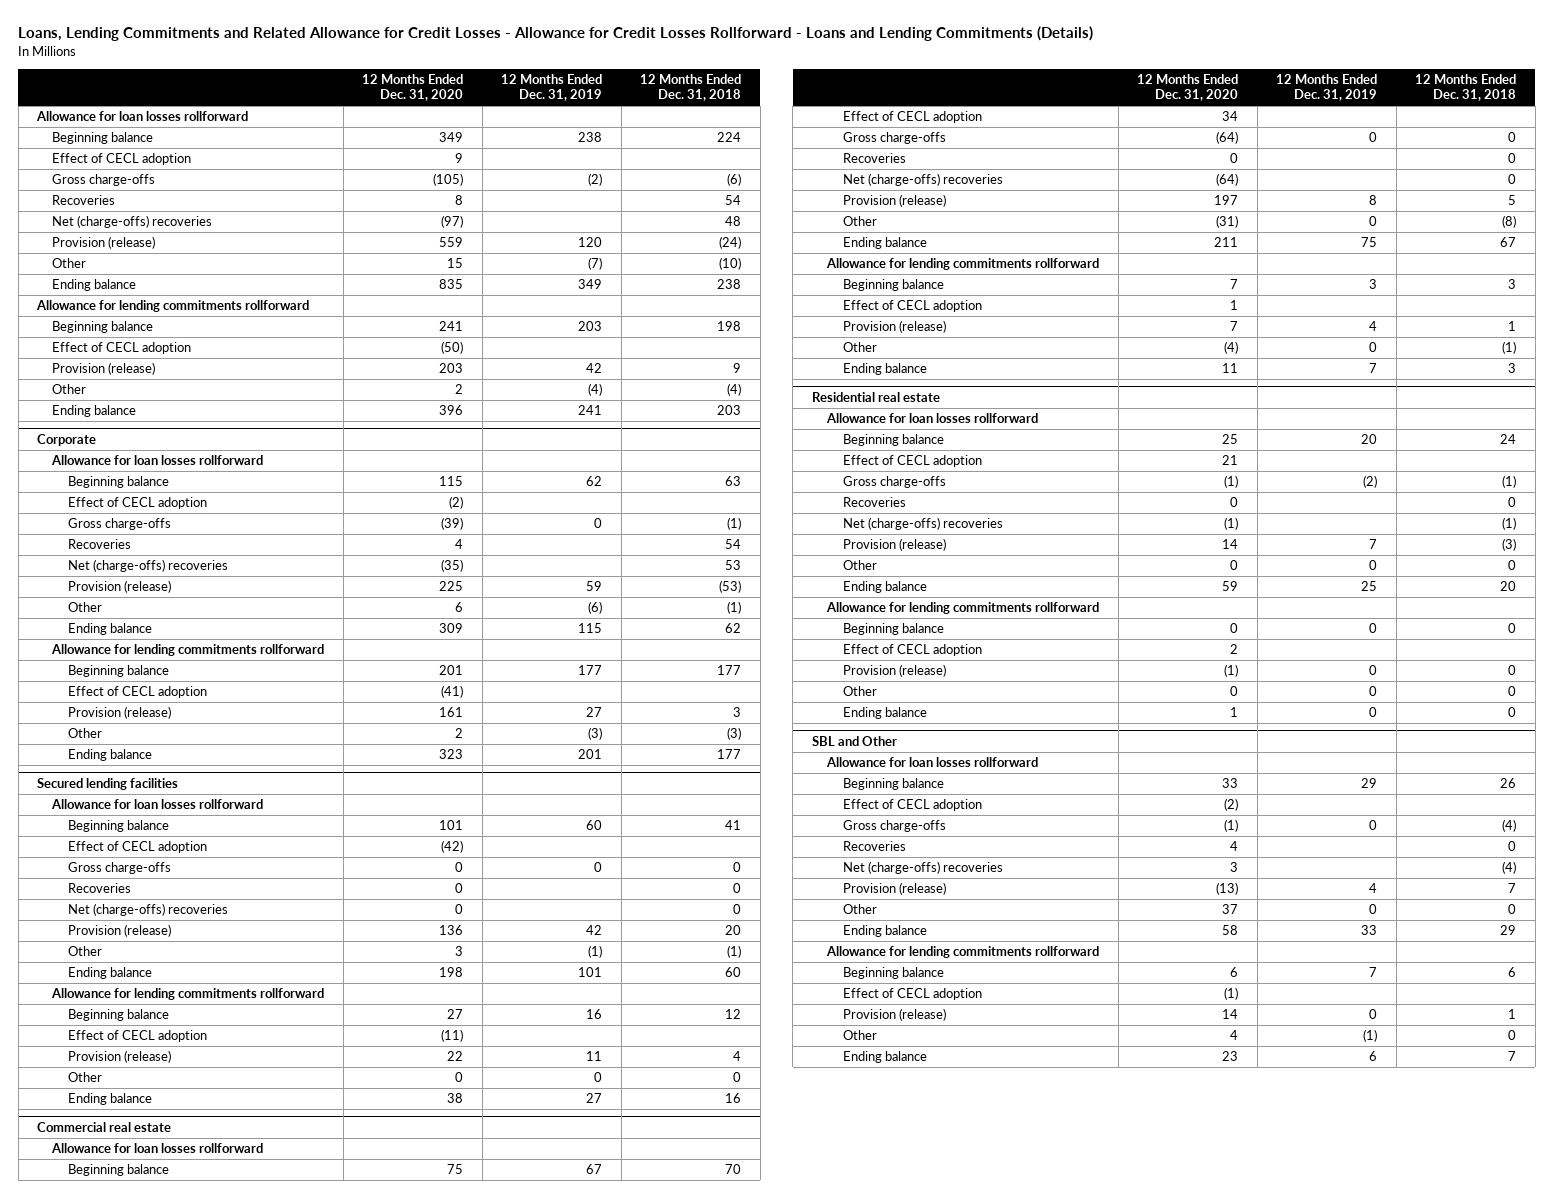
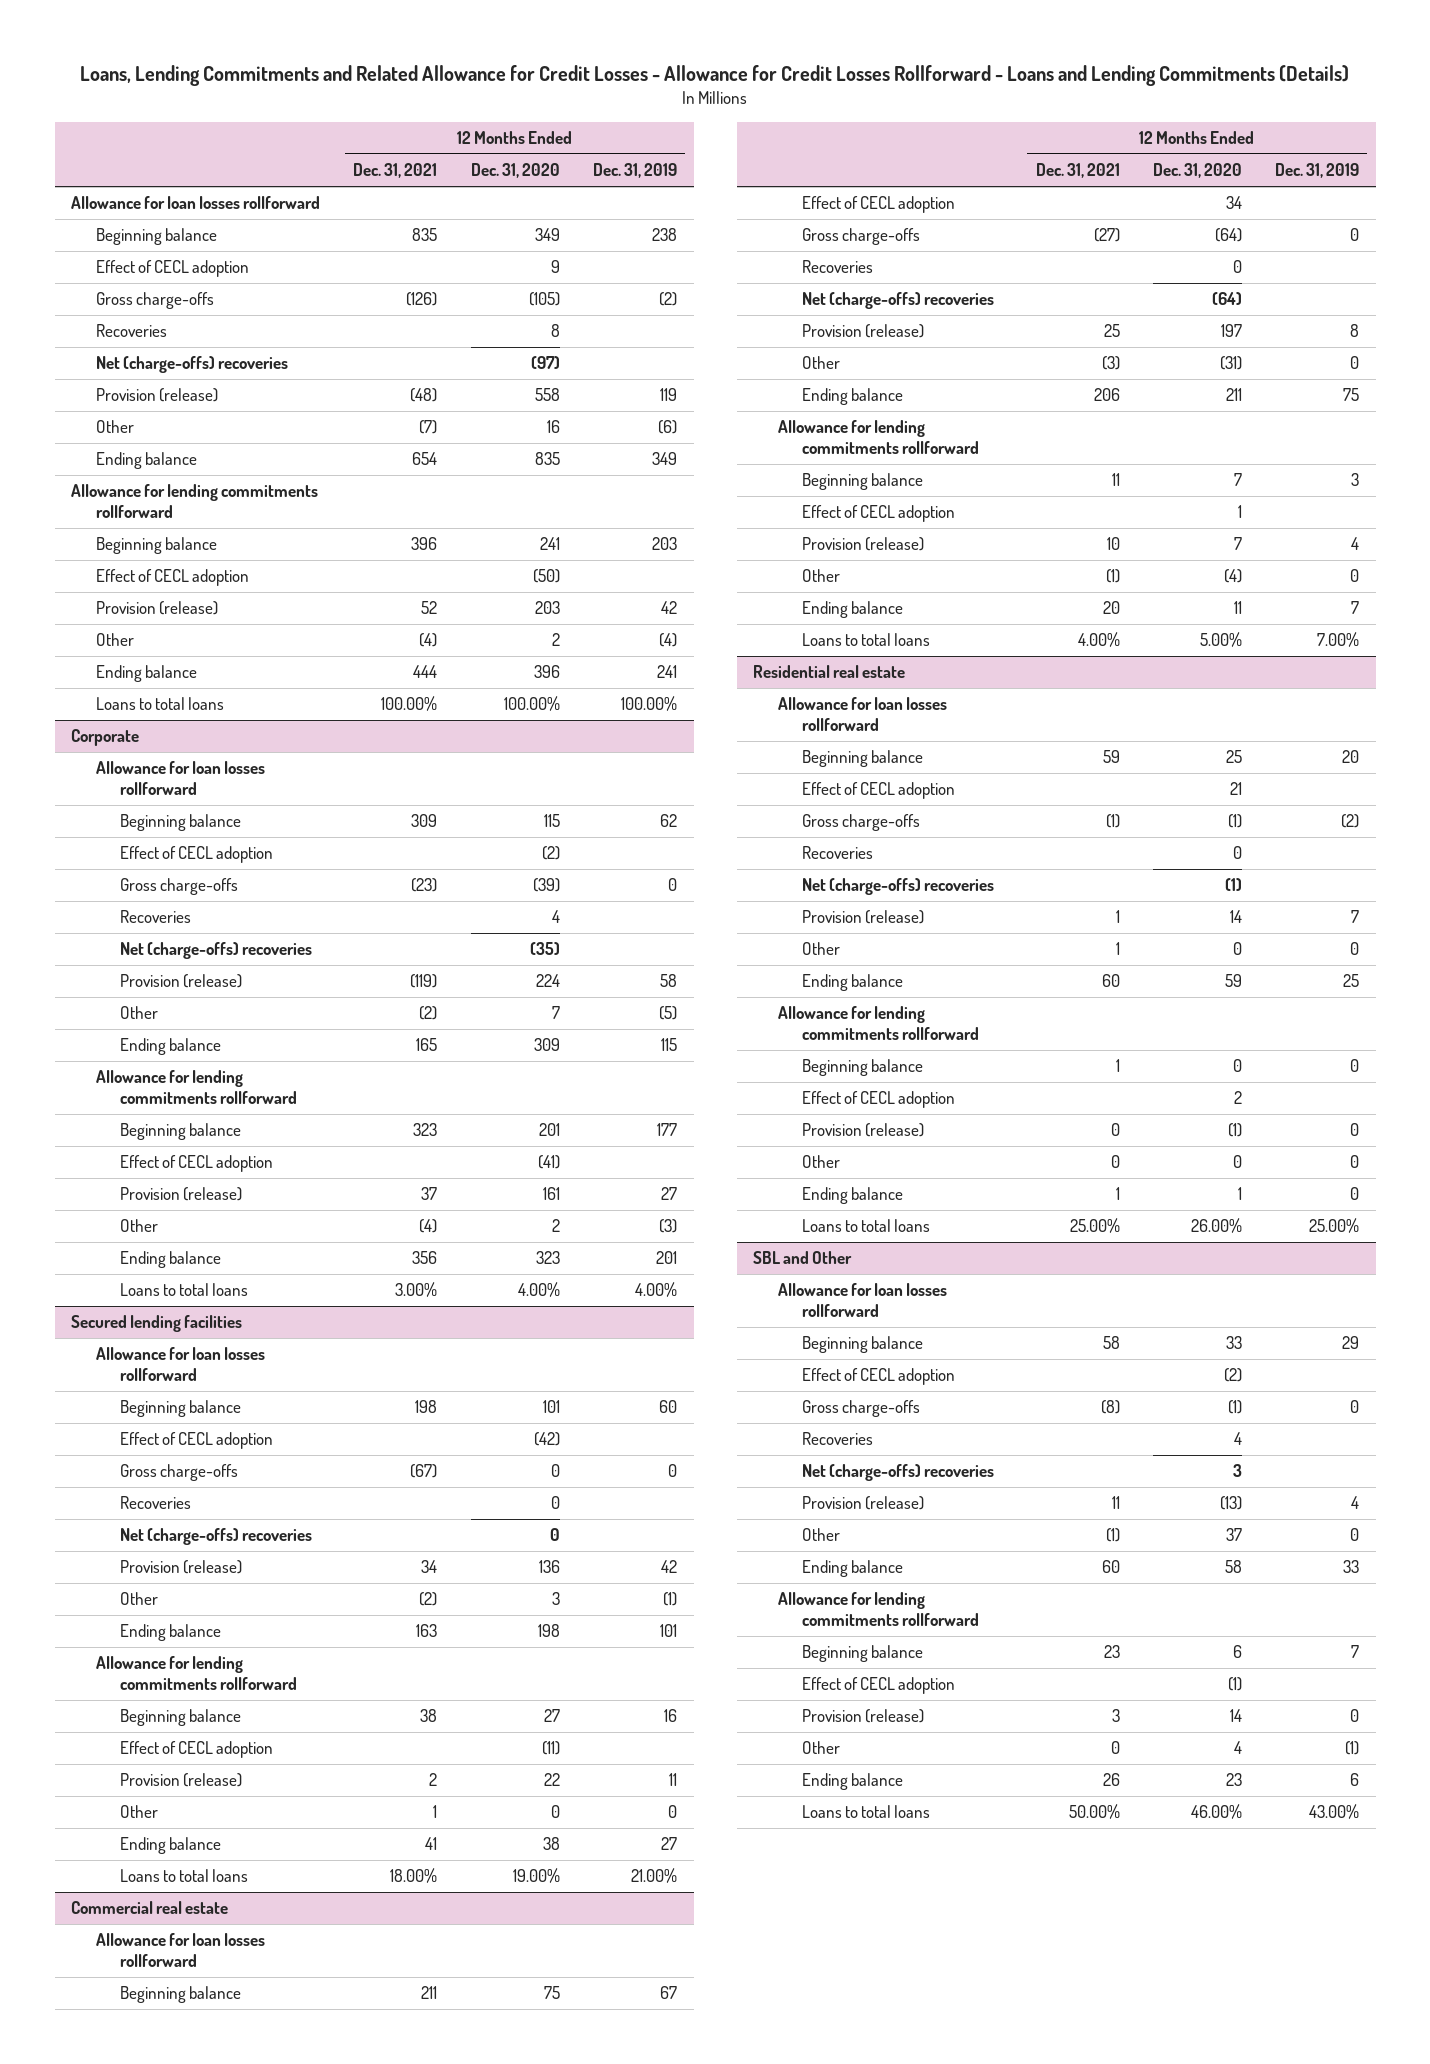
[640,73,742,102] 12 Months Ended Dec. 31, 2018 -> none
none -> [353,163,438,179] Dec. 31, 2021
[439,237,464,248] 559 -> [534,388,560,402] 558
[578,237,603,248] 120 -> [660,388,678,402] 119
[447,258,464,269] 15 -> [546,420,560,434] 16
[588,257,603,271] (7) -> [658,420,678,435] (6)
none -> [95,697,224,711] Loans to total loans
[439,581,464,592] 225 -> [535,974,560,988] 224
[586,581,603,592] 59 -> [660,974,678,988] 58
[455,602,464,613] 6 -> [551,1006,560,1020] 7
[588,601,603,615] (6) -> [659,1006,678,1021] (5)
none -> [119,1283,248,1297] Loans to total loans
none -> [119,1869,248,1883] Loans to total loans
none -> [802,633,931,647] Loans to total loans
none -> [802,1219,931,1233] Loans to total loans
none -> [802,1805,931,1819] Loans to total loans

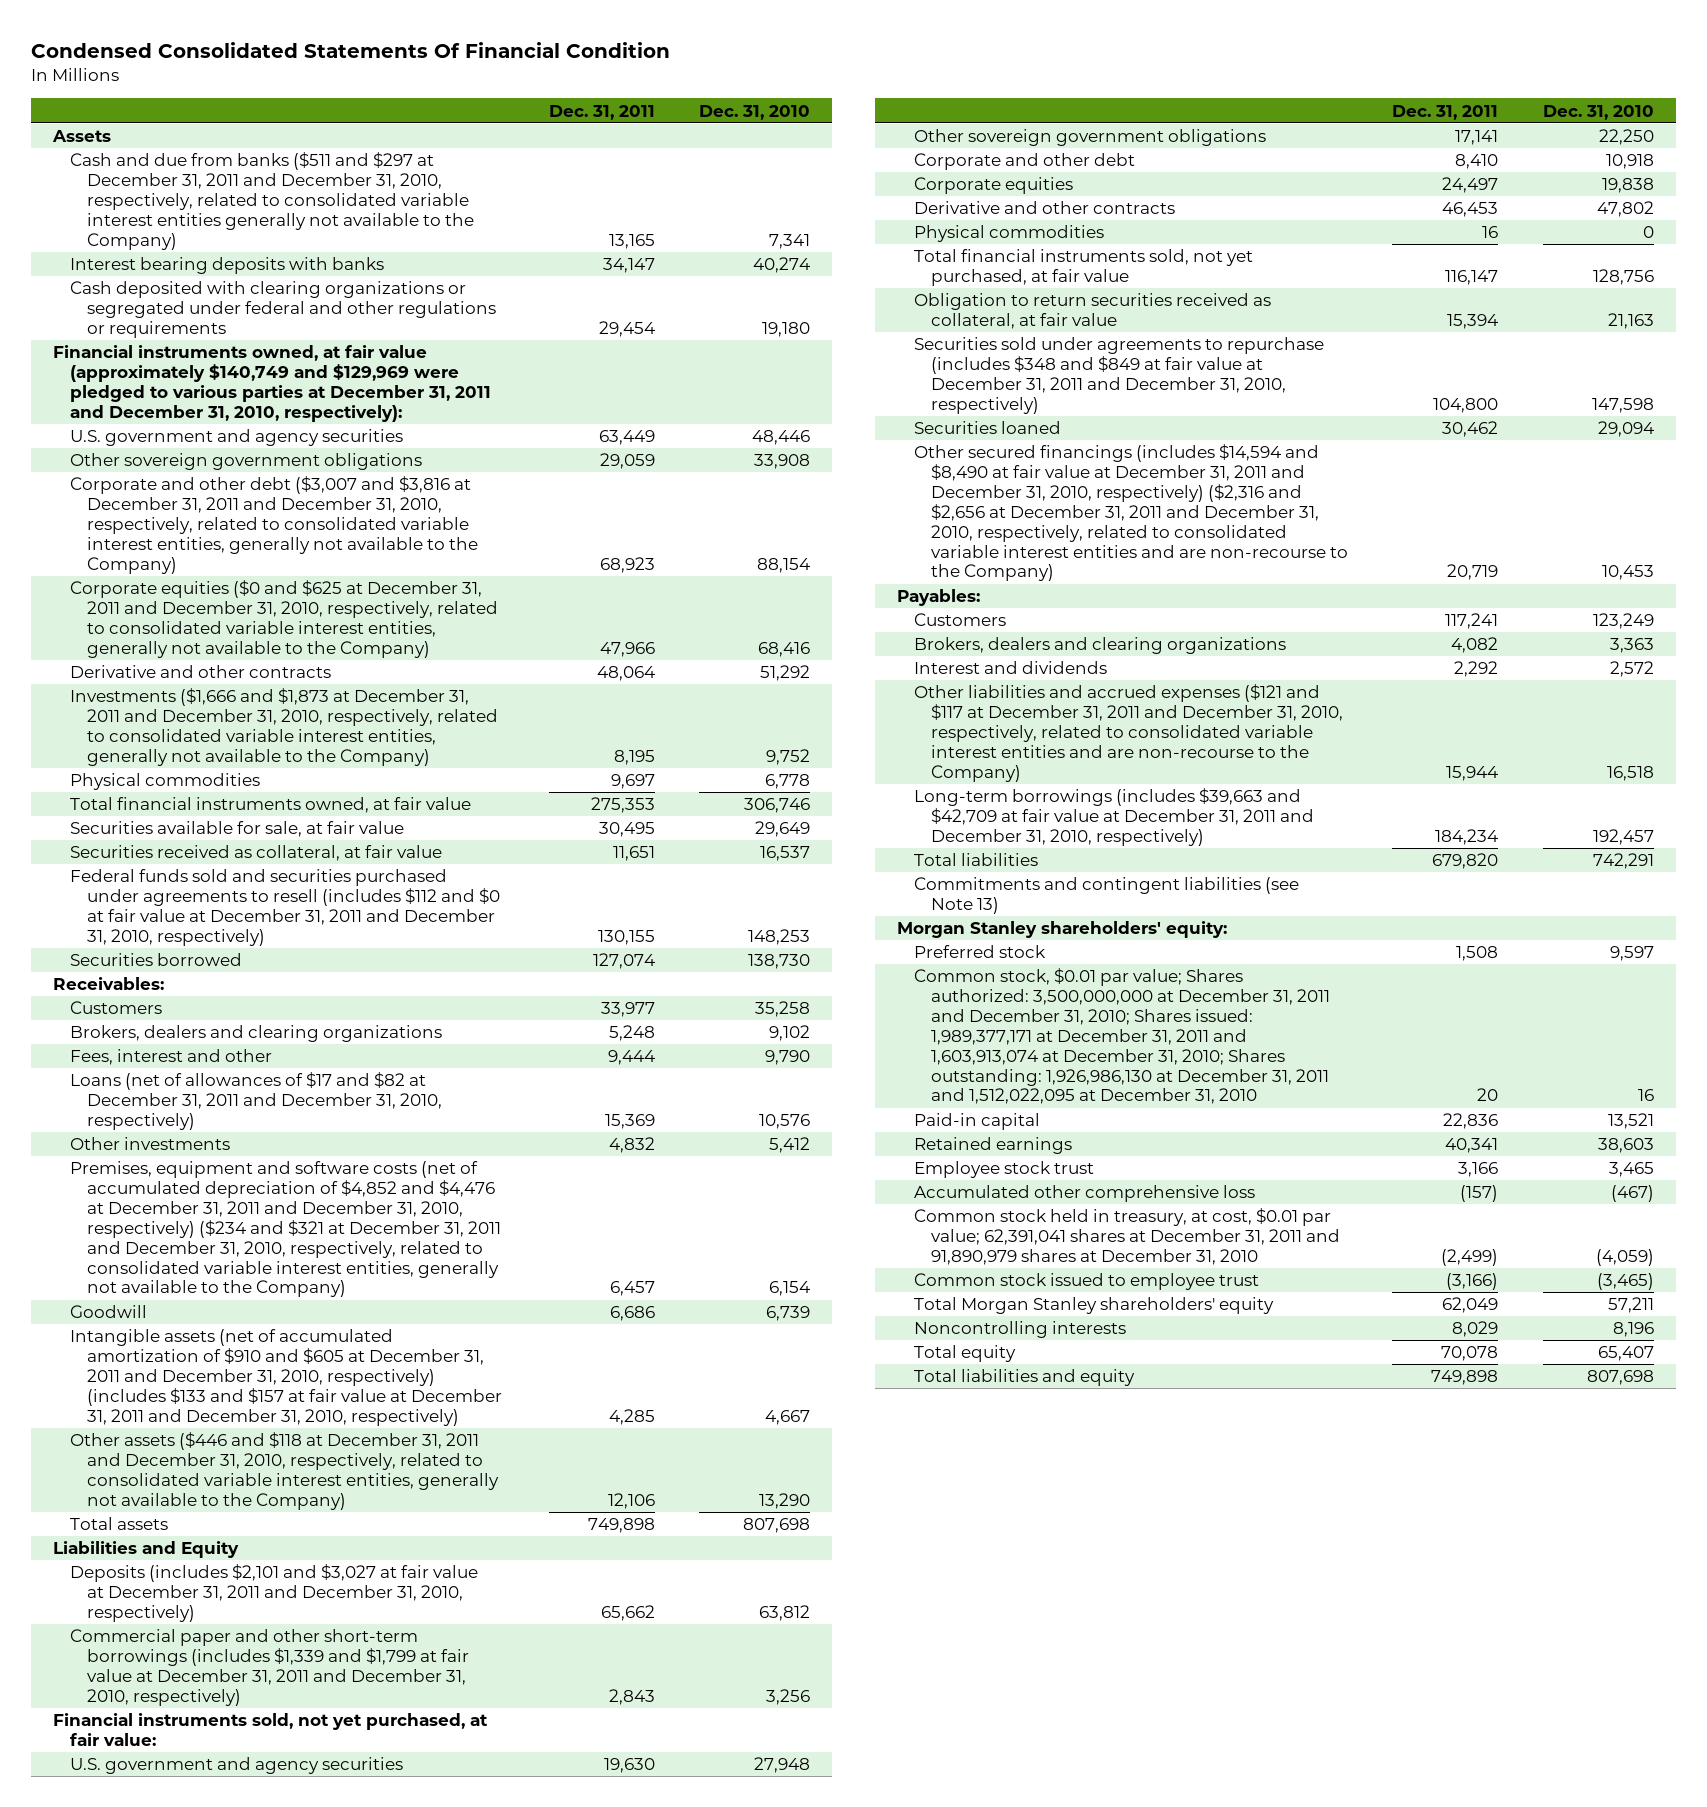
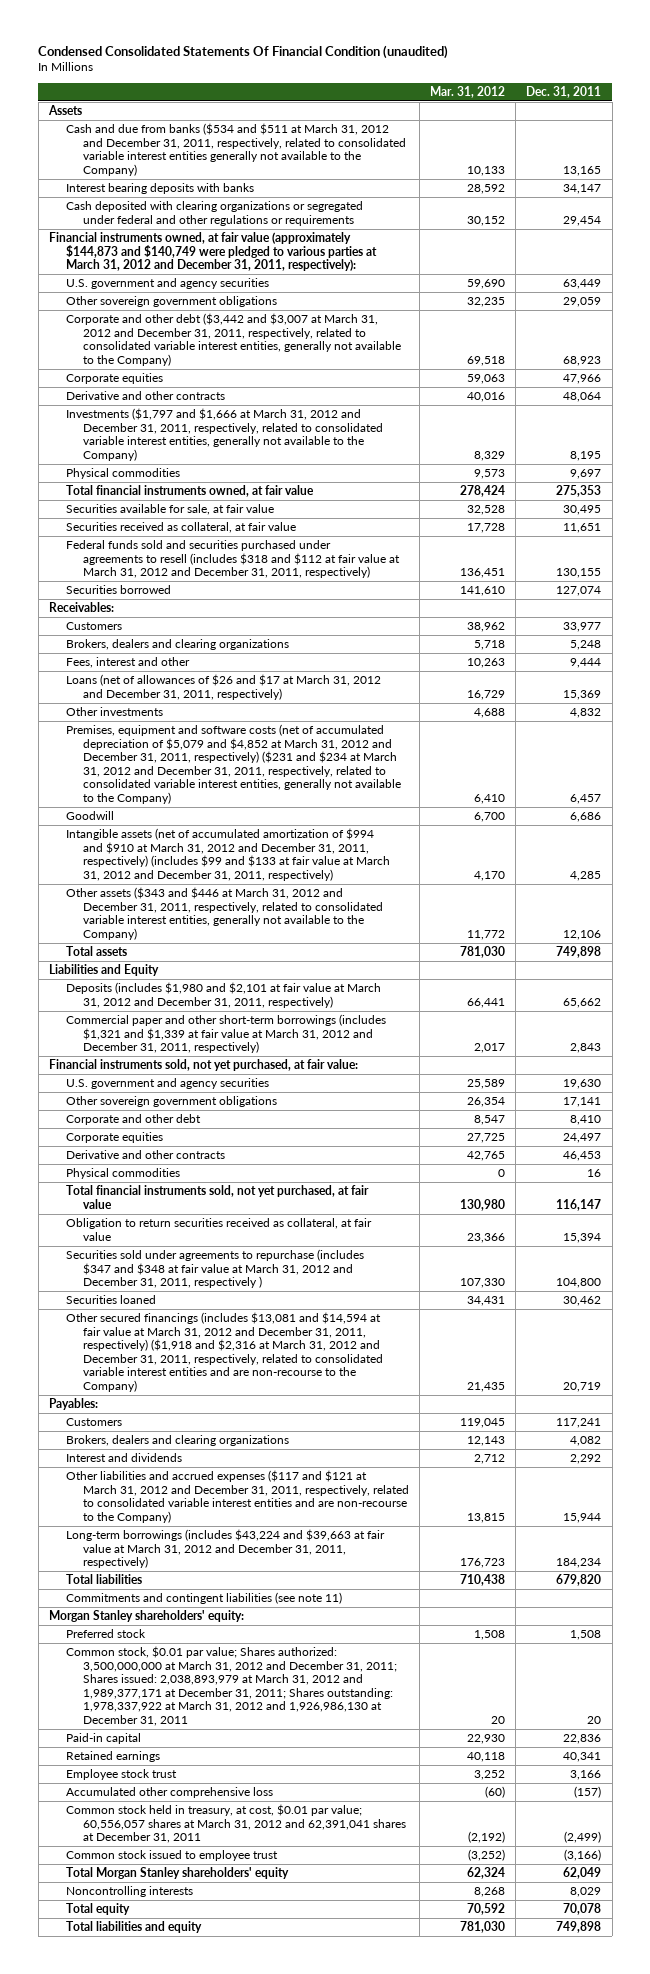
[31,42,671,59] Condensed Consolidated Statements Of Financial Condition -> [38,44,449,59] Condensed Consolidated Statements Of Financial Condition (unaudited)
[698,104,810,120] Dec. 31, 2010 -> none
none -> [430,85,506,98] Mar. 31, 2012
[70,152,475,250] Cash and due from banks ($511 and $297 at December 31, 2011 and December 31, 2010, respectively, related to consolidated variable interest entities generally not available to the Company) -> [65,123,406,176] Cash and due from banks ($534 and $511 at March 31, 2012 and December 31, 2011, respectively, related to consolidated variable interest entities generally not available to the Company)
[53,345,492,422] Financial instruments owned, at fair value (approximately $140,749 and $129,969 were pledged to various parties at December 31, 2011 and December 31, 2010, respectively): -> [48,232,377,272] Financial instruments owned, at fair value (approximately $144,873 and $140,749 were pledged to various parties at March 31, 2012 and December 31, 2011, respectively):
[70,476,479,574] Corporate and other debt ($3,007 and $3,816 at December 31, 2011 and December 31, 2010, respectively, related to consolidated variable interest entities, generally not available to the Company) -> [65,313,401,366] Corporate and other debt ($3,442 and $3,007 at March 31, 2012 and December 31, 2011, respectively, related to consolidated variable interest entities, generally not available to the Company)
[70,580,499,658] Corporate equities ($0 and $625 at December 31, 2011 and December 31, 2010, respectively, related to consolidated variable interest entities, generally not available to the Company) -> [65,373,163,385] Corporate equities
[70,688,499,766] Investments ($1,666 and $1,873 at December 31, 2011 and December 31, 2010, respectively, related to consolidated variable interest entities, generally not available to the Company) -> [65,408,383,461] Investments ($1,797 and $1,666 at March 31, 2012 and December 31, 2011, respectively, related to consolidated variable interest entities, generally not available to the Company)
[70,869,501,946] Federal funds sold and securities purchased under agreements to resell (includes $112 and $0 at fair value at December 31, 2011 and December 31, 2010, respectively) -> [65,540,400,579] Federal funds sold and securities purchased under agreements to resell (includes $318 and $112 at fair value at March 31, 2012 and December 31, 2011, respectively)
[70,1072,443,1130] Loans (net of allowances of $17 and $82 at December 31, 2011 and December 31, 2010, respectively) -> [65,674,381,700] Loans (net of allowances of $26 and $17 at March 31, 2012 and December 31, 2011, respectively)
[70,1161,502,1298] Premises, equipment and software costs (net of accumulated depreciation of $4,852 and $4,476 at December 31, 2011 and December 31, 2010, respectively) ($234 and $321 at December 31, 2011 and December 31, 2010, respectively, related to consolidated variable interest entities, generally not available to the Company) -> [65,724,401,804] Premises, equipment and software costs (net of accumulated depreciation of $5,079 and $4,852 at March 31, 2012 and December 31, 2011, respectively) ($231 and $234 at March 31, 2012 and December 31, 2011, respectively, related to consolidated variable interest entities, generally not available to the Company)
[70,1329,503,1426] Intangible assets (net of accumulated amortization of $910 and $605 at December 31, 2011 and December 31, 2010, respectively) (includes $133 and $157 at fair value at December 31, 2011 and December 31, 2010, respectively) -> [65,828,390,881] Intangible assets (net of accumulated amortization of $994 and $910 at March 31, 2012 and December 31, 2011, respectively) (includes $99 and $133 at fair value at March 31, 2012 and December 31, 2011, respectively)
[70,1432,500,1510] Other assets ($446 and $118 at December 31, 2011 and December 31, 2010, respectively, related to consolidated variable interest entities, generally not available to the Company) -> [65,887,383,940] Other assets ($343 and $446 at March 31, 2012 and December 31, 2011, respectively, related to consolidated variable interest entities, generally not available to the Company)
[70,1564,479,1622] Deposits (includes $2,101 and $3,027 at fair value at December 31, 2011 and December 31, 2010, respectively) -> [65,982,381,1008] Deposits (includes $1,980 and $2,101 at fair value at March 31, 2012 and December 31, 2011, respectively)
[70,1629,470,1706] Commercial paper and other short-term borrowings (includes $1,339 and $1,799 at fair value at December 31, 2011 and December 31, 2010, respectively) -> [65,1014,386,1054] Commercial paper and other short-term borrowings (includes $1,321 and $1,339 at fair value at March 31, 2012 and December 31, 2011, respectively)
[914,337,1325,414] Securities sold under agreements to repurchase (includes $348 and $849 at fair value at December 31, 2011 and December 31, 2010, respectively) -> [65,1249,364,1289] Securities sold under agreements to repurchase (includes $347 and $348 at fair value at March 31, 2012 and December 31, 2011, respectively )
[914,444,1349,582] Other secured financings (includes $14,594 and $8,490 at fair value at December 31, 2011 and December 31, 2010, respectively) ($2,316 and $2,656 at December 31, 2011 and December 31, 2010, respectively, related to consolidated variable interest entities and are non-recourse to the Company) -> [65,1312,383,1392] Other secured financings (includes $13,081 and $14,594 at fair value at March 31, 2012 and December 31, 2011, respectively) ($1,918 and $2,316 at March 31, 2012 and December 31, 2011, respectively, related to consolidated variable interest entities and are non-recourse to the Company)
[914,684,1344,782] Other liabilities and accrued expenses ($121 and $117 at December 31, 2011 and December 31, 2010, respectively, related to consolidated variable interest entities and are non-recourse to the Company) -> [65,1470,409,1523] Other liabilities and accrued expenses ($117 and $121 at March 31, 2012 and December 31, 2011, respectively, related to consolidated variable interest entities and are non-recourse to the Company)
[914,788,1315,846] Long-term borrowings (includes $39,663 and $42,709 at fair value at December 31, 2011 and December 31, 2010, respectively) -> [65,1529,385,1569] Long-term borrowings (includes $43,224 and $39,663 at fair value at March 31, 2012 and December 31, 2011, respectively)
[914,877,1300,914] Commitments and contingent liabilities (see Note 13) -> [65,1592,342,1605] Commitments and contingent liabilities (see note 11)
[914,968,1331,1105] Common stock, $0.01 par value; Shares authorized: 3,500,000,000 at December 31, 2011 and December 31, 2010; Shares issued: 1,989,377,171 at December 31, 2011 and 1,603,913,074 at December 31, 2010; Shares outstanding: 1,926,986,130 at December 31, 2011 and 1,512,022,095 at December 31, 2010 -> [65,1646,397,1726] Common stock, $0.01 par value; Shares authorized: 3,500,000,000 at March 31, 2012 and December 31, 2011; Shares issued: 2,038,893,979 at March 31, 2012 and 1,989,377,171 at December 31, 2011; Shares outstanding: 1,978,337,922 at March 31, 2012 and 1,926,986,130 at December 31, 2011
[914,1208,1341,1265] Common stock held in treasury, at cost, $0.01 par value; 62,391,041 shares at December 31, 2011 and 91,890,979 shares at December 31, 2010 -> [65,1804,406,1844] Common stock held in treasury, at cost, $0.01 par value; 60,556,057 shares at March 31, 2012 and 62,391,041 shares at December 31, 2011

